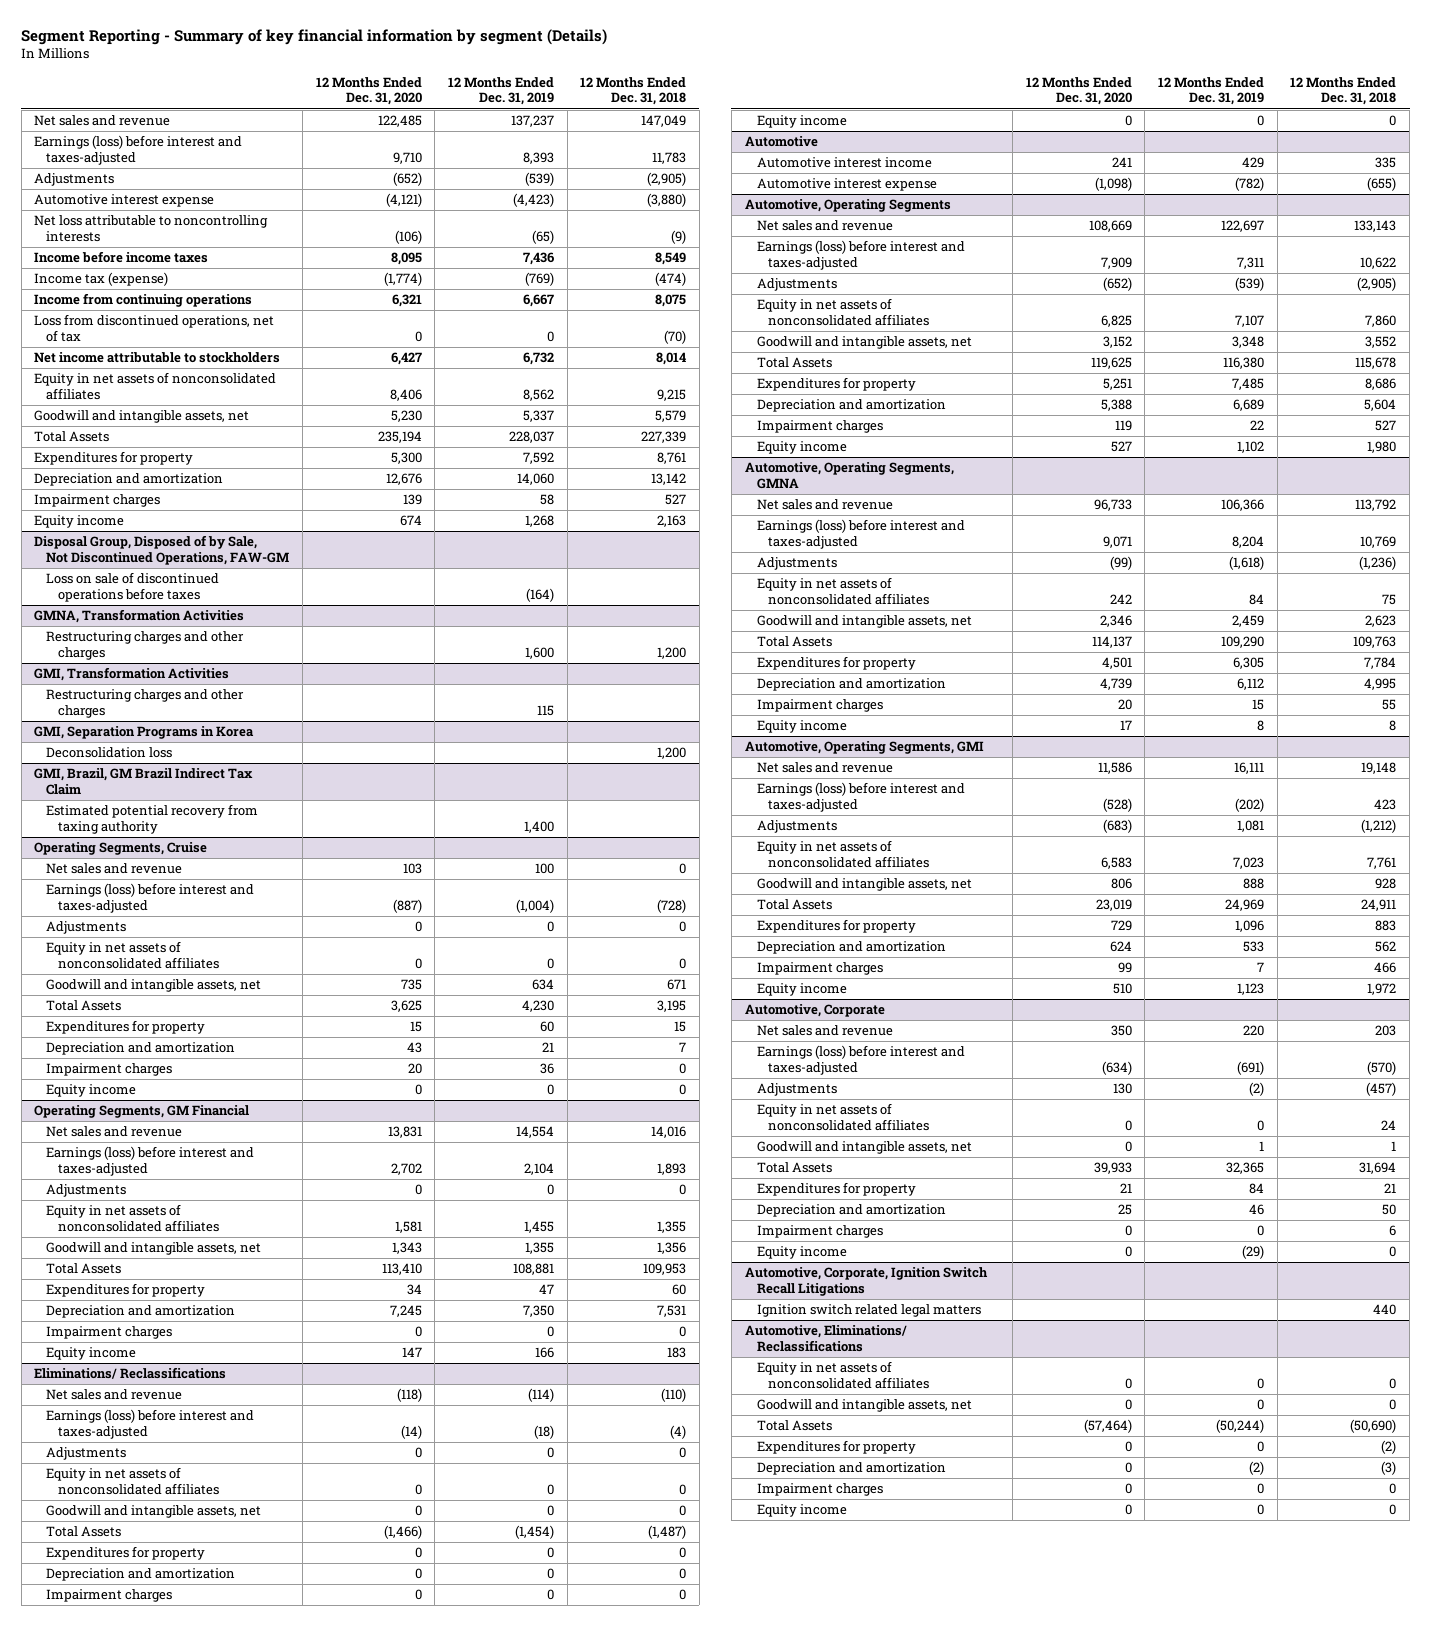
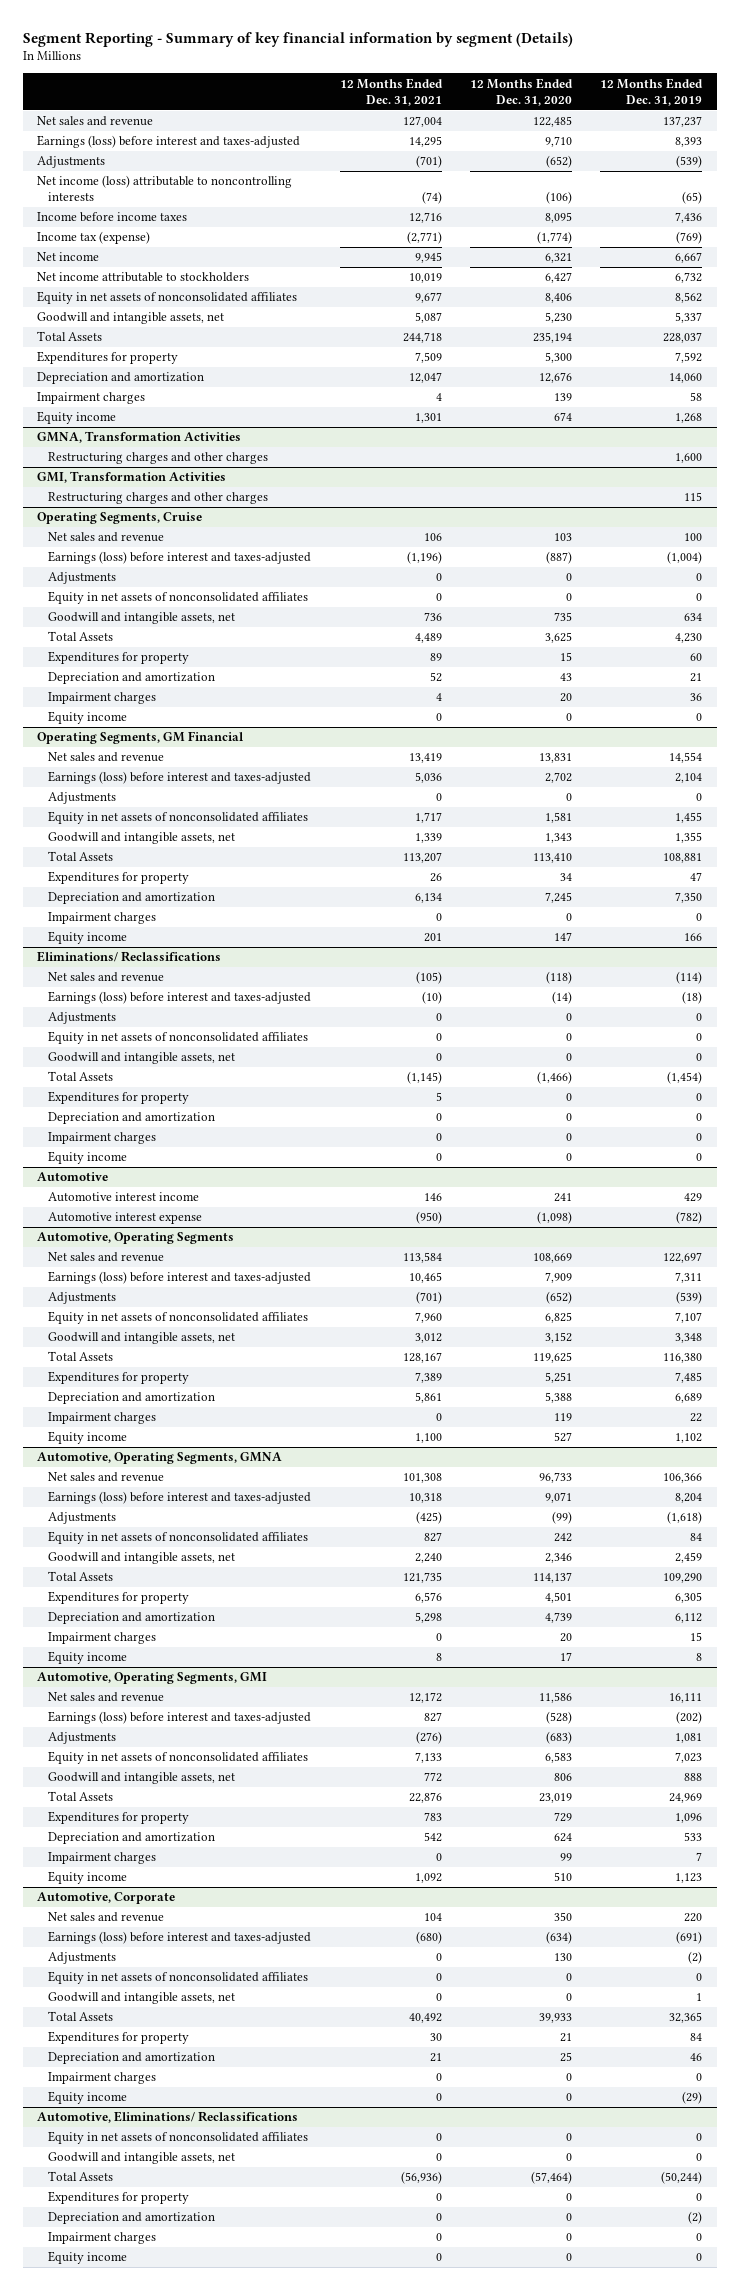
[580,76,687,106] 12 Months Ended Dec. 31, 2018 -> none
none -> [339,77,443,106] 12 Months Ended Dec. 31, 2021
[34,194,215,208] Automotive interest expense -> none
[34,215,269,243] Net loss attributable to noncontrolling interests -> [36,175,292,202] Net income (loss) attributable to noncontrolling interests
[34,314,275,343] Loss from discontinued operations, net of tax -> none
[34,293,253,308] Income from continuing operations -> [36,252,99,262] Net income
[34,535,290,566] Disposal Group, Disposed of by Sale, Not Discontinued Operations, FAW-GM -> none
[46,572,220,603] Loss on sale of discontinued operations before taxes -> none
[34,726,255,740] GMI, Separation Programs in Korea -> none
[46,747,173,759] Deconsolidation loss -> none
[34,768,254,796] GMI, Brazil, GM Brazil Indirect Tax Claim -> none
[46,804,259,835] Estimated potential recovery from taxing authority -> none
[744,1267,988,1297] Automotive, Corporate, Ignition Switch Recall Litigations -> none
[756,1304,981,1318] Ignition switch related legal matters -> none

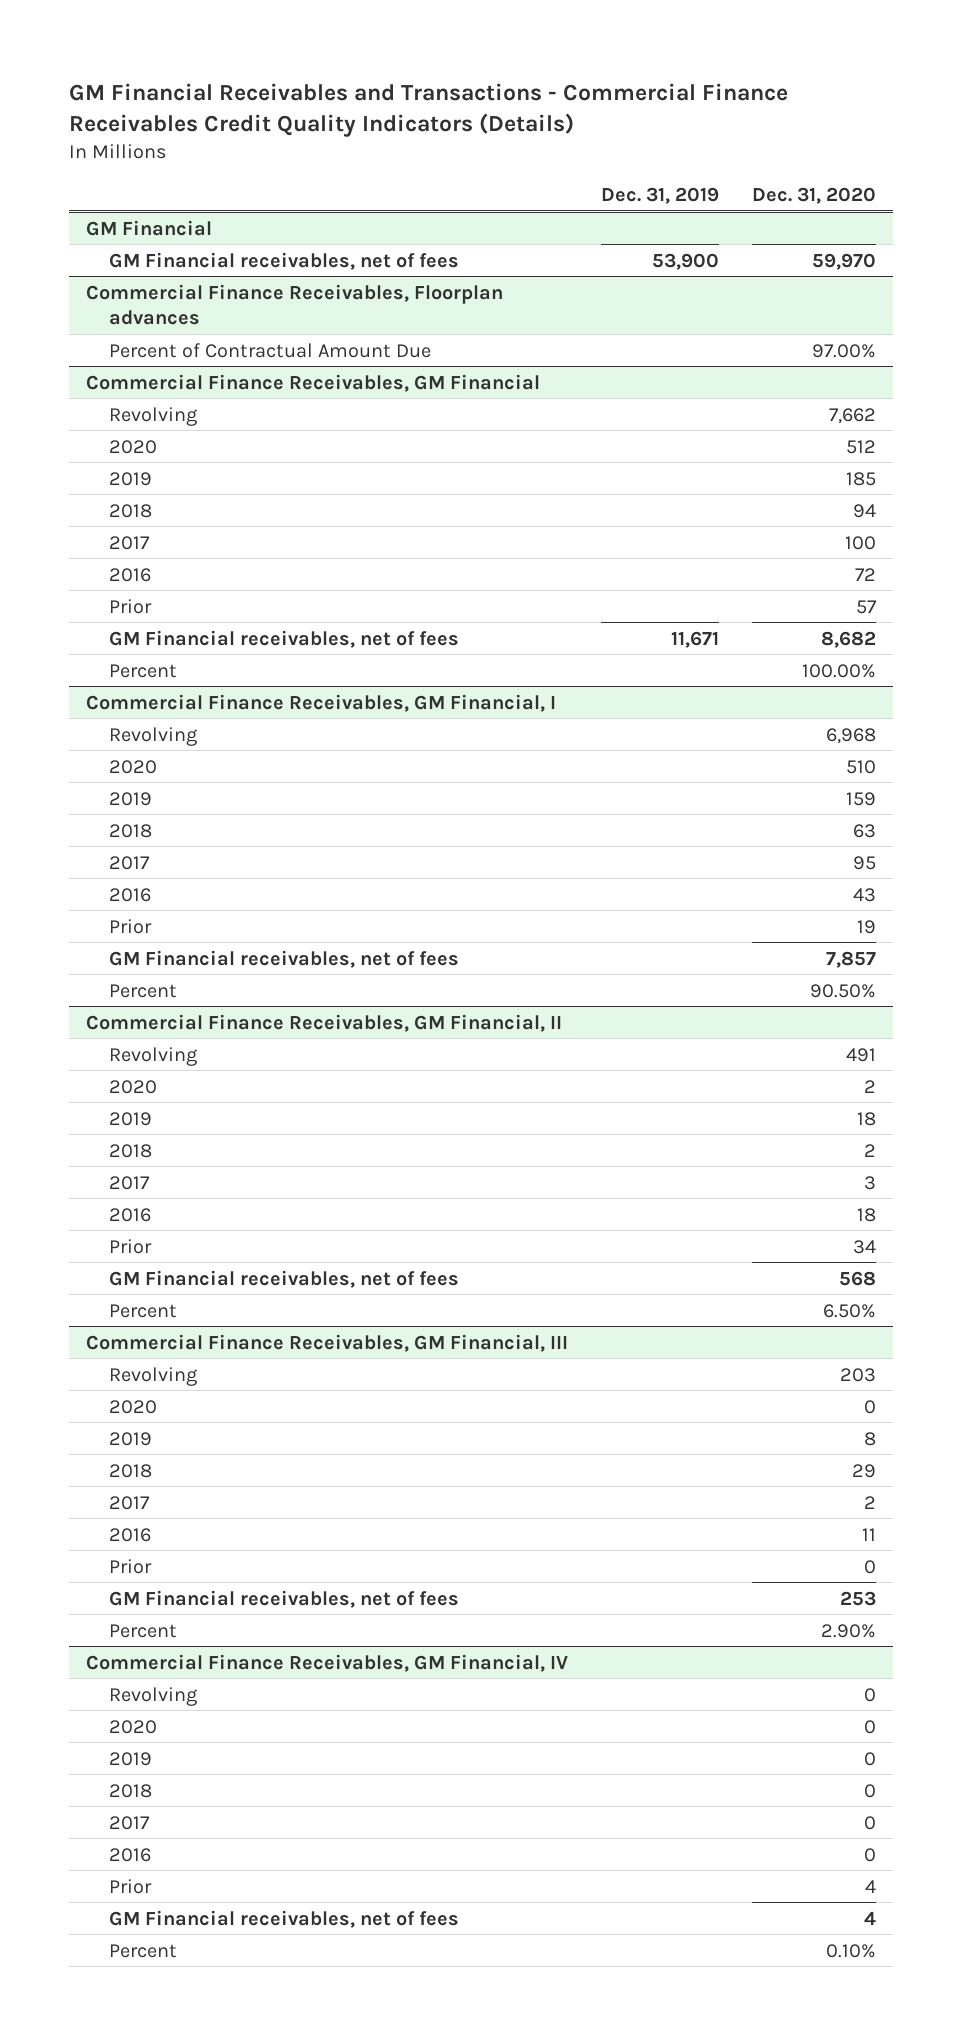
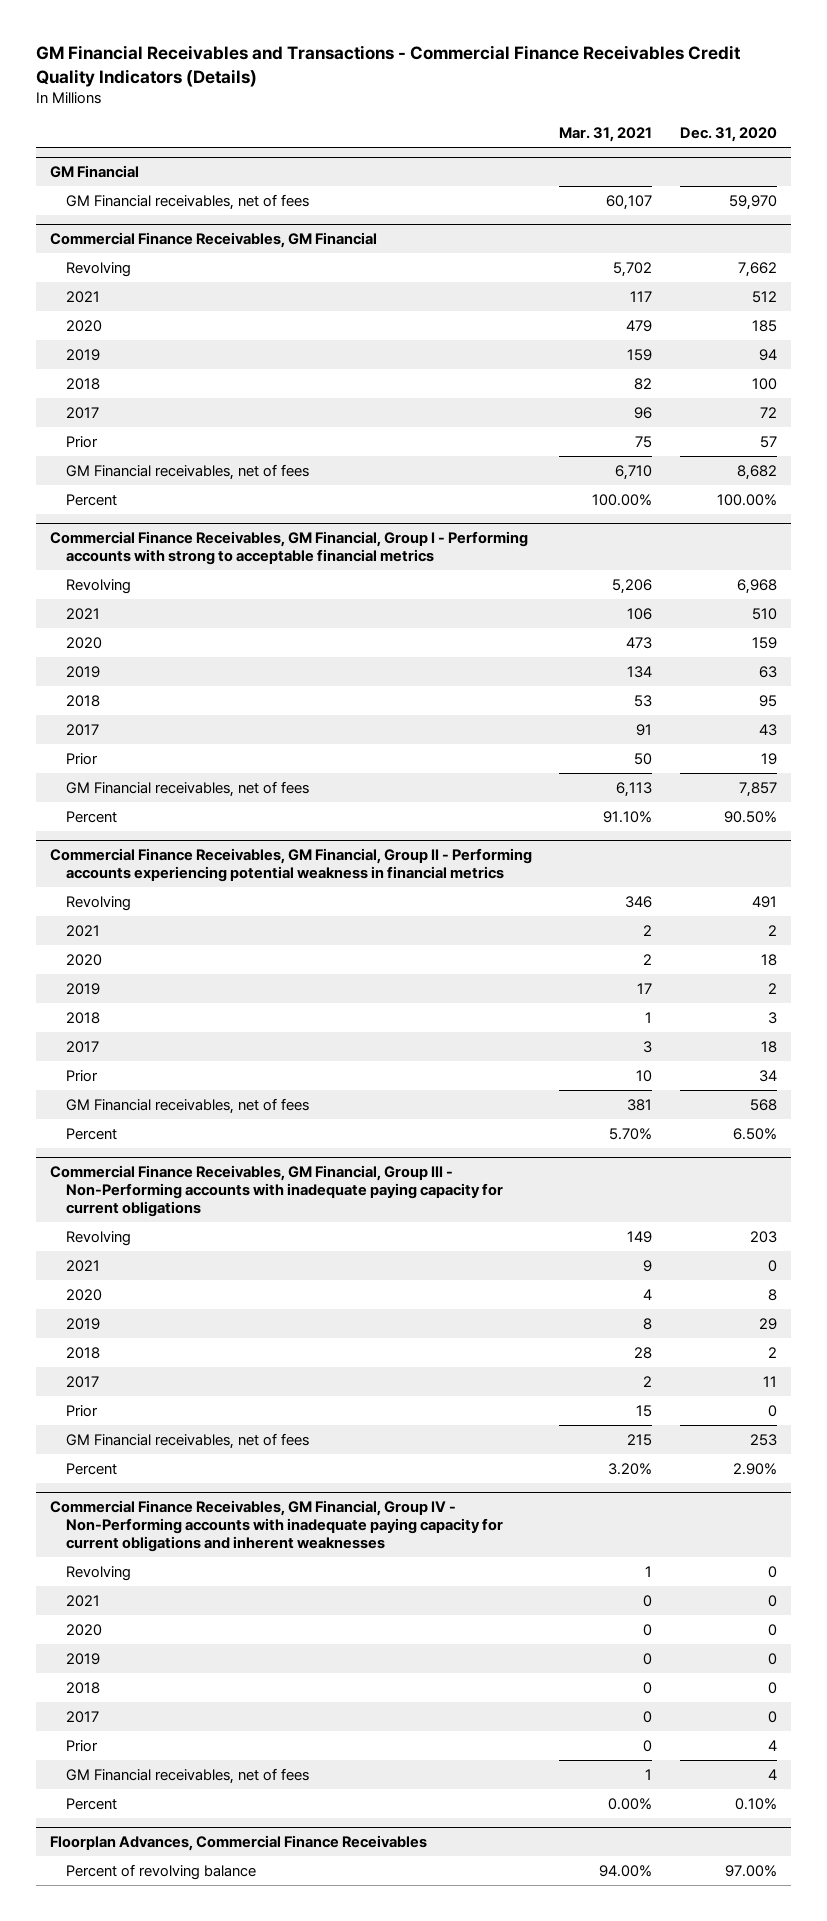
[601,186,720,204] Dec. 31, 2019 -> none
none -> [559,127,653,143] Mar. 31, 2021
[85,283,503,326] Commercial Finance Receivables, Floorplan advances -> none
[108,342,431,358] Percent of Contractual Amount Due -> none
[108,567,151,582] 2016 -> none
none -> [65,290,100,303] 2021
[846,439,877,454] 512 -> [752,319,778,332] 185
[846,471,877,486] 185 -> [759,348,778,361] 94
[853,503,877,518] 94 -> [752,377,778,390] 100
[845,535,877,550] 100 -> [760,406,778,418] 72
[85,693,556,712] Commercial Finance Receivables, GM Financial, I -> none
none -> [49,530,528,565] Commercial Finance Receivables, GM Financial, Group I - Performing accounts with strong to acceptable financial metrics
[108,887,151,902] 2016 -> none
none -> [65,607,100,620] 2021
[846,759,877,774] 510 -> [752,636,778,649] 159
[846,791,877,806] 159 -> [759,665,778,678] 63
[853,823,877,838] 63 -> [759,694,778,707] 95
[853,855,877,870] 95 -> [759,723,778,736] 43
[85,1013,562,1032] Commercial Finance Receivables, GM Financial, II -> none
none -> [49,847,532,882] Commercial Finance Receivables, GM Financial, Group II - Performing accounts experiencing potential weakness in financial metrics
[108,1207,151,1222] 2016 -> none
none -> [65,924,100,937] 2021
[864,1079,877,1093] 2 -> [761,953,778,966] 18
[857,1111,877,1126] 18 -> [768,982,778,994] 2
[864,1143,877,1157] 2 -> [768,1011,778,1024] 3
[864,1175,877,1190] 3 -> [761,1040,778,1053] 18
[85,1333,568,1352] Commercial Finance Receivables, GM Financial, III -> none
none -> [49,1164,503,1218] Commercial Finance Receivables, GM Financial, Group III - Non-Performing accounts with inadequate paying capacity for current obligations
[108,1527,151,1542] 2016 -> none
none -> [65,1259,100,1272] 2021
[864,1399,877,1414] 0 -> [768,1288,778,1301] 8
[864,1431,877,1446] 8 -> [759,1317,778,1330] 29
[852,1463,877,1478] 29 -> [768,1346,778,1358] 2
[864,1495,877,1509] 2 -> [763,1375,778,1387] 11
[85,1653,568,1672] Commercial Finance Receivables, GM Financial, IV -> none
none -> [49,1499,503,1553] Commercial Finance Receivables, GM Financial, Group IV - Non-Performing accounts with inadequate paying capacity for current obligations and inherent weaknesses
none -> [65,1594,100,1607] 2021
[108,1847,151,1862] 2016 -> none
none -> [49,1834,427,1851] Floorplan Advances, Commercial Finance Receivables
none -> [65,1863,256,1880] Percent of revolving balance

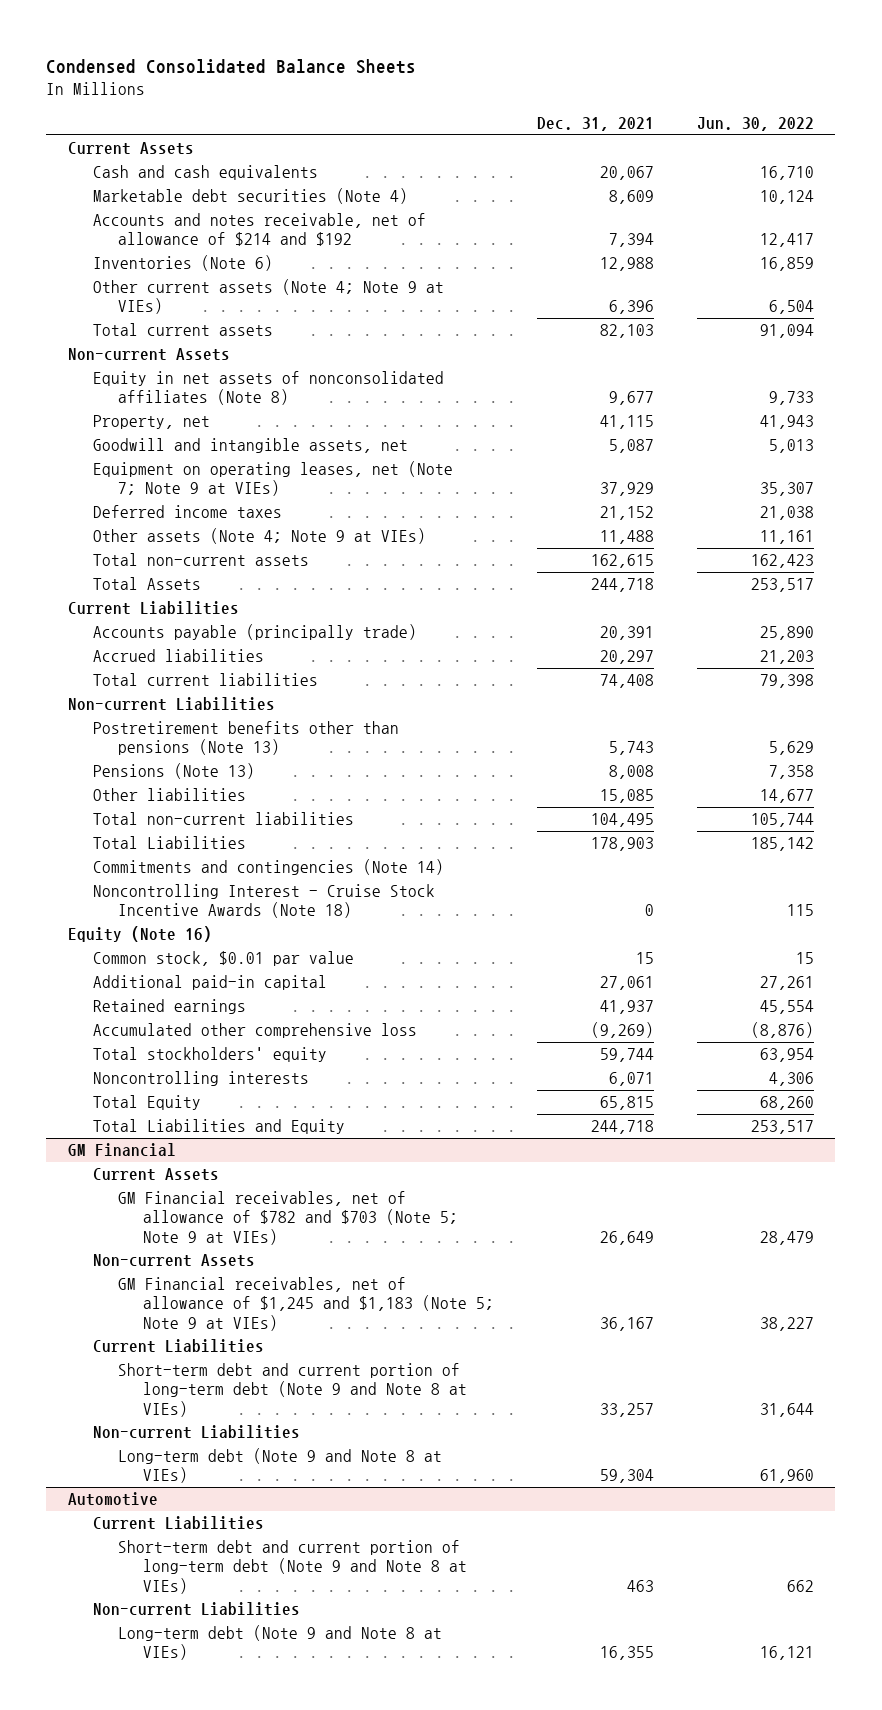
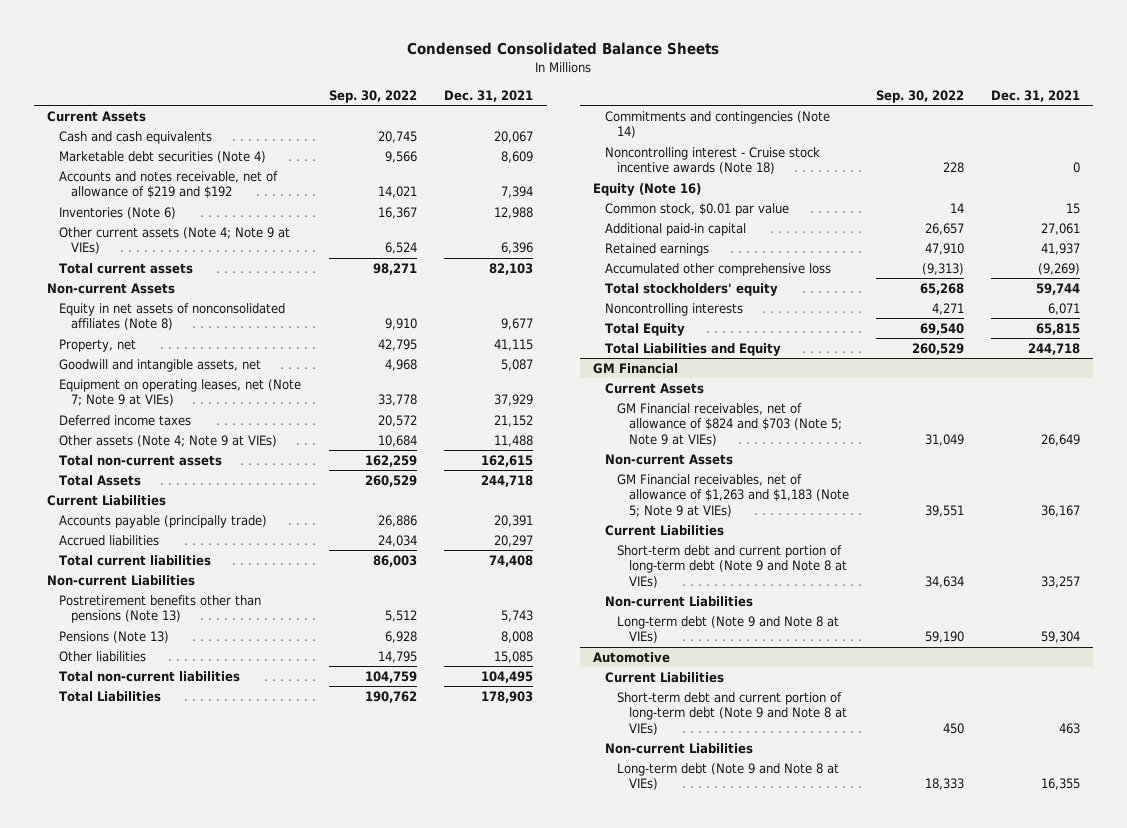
[696,117,814,132] Jun. 30, 2022 -> none
none -> [329,89,418,103] Sep. 30, 2022
[92,213,426,247] Accounts and notes receivable, net of allowance of $214 and $192 -> [58,170,278,199] Accounts and notes receivable, net of allowance of $219 and $192
[92,884,435,919] Noncontrolling Interest - Cruise Stock Incentive Awards (Note 18) -> [605,146,821,175] Noncontrolling interest - Cruise stock incentive awards (Note 18)
[118,1191,459,1245] GM Financial receivables, net of allowance of $782 and $703 (Note 5; Note 9 at VIEs) -> [616,402,842,446] GM Financial receivables, net of allowance of $824 and $703 (Note 5; Note 9 at VIEs)
[118,1277,495,1331] GM Financial receivables, net of allowance of $1,245 and $1,183 (Note 5; Note 9 at VIEs) -> [616,473,849,517] GM Financial receivables, net of allowance of $1,263 and $1,183 (Note 5; Note 9 at VIEs)

